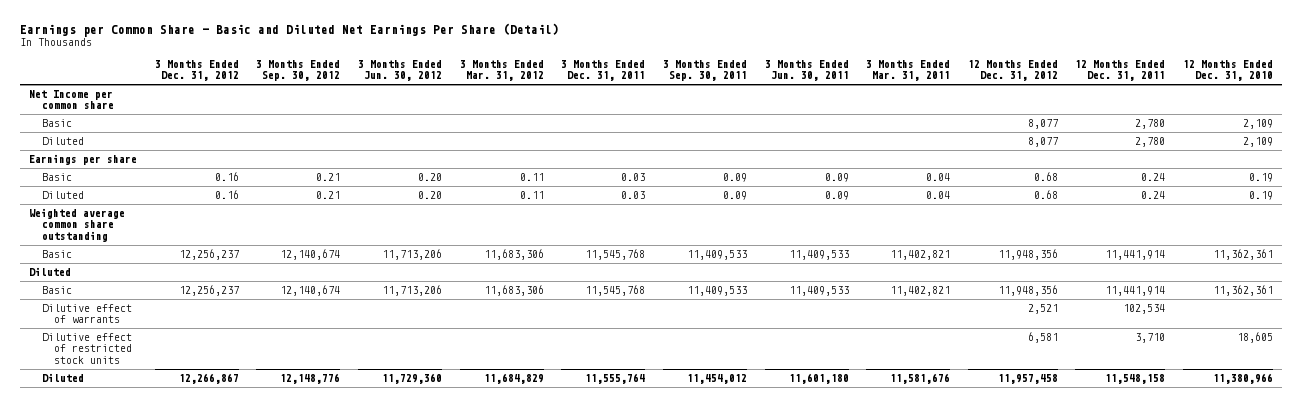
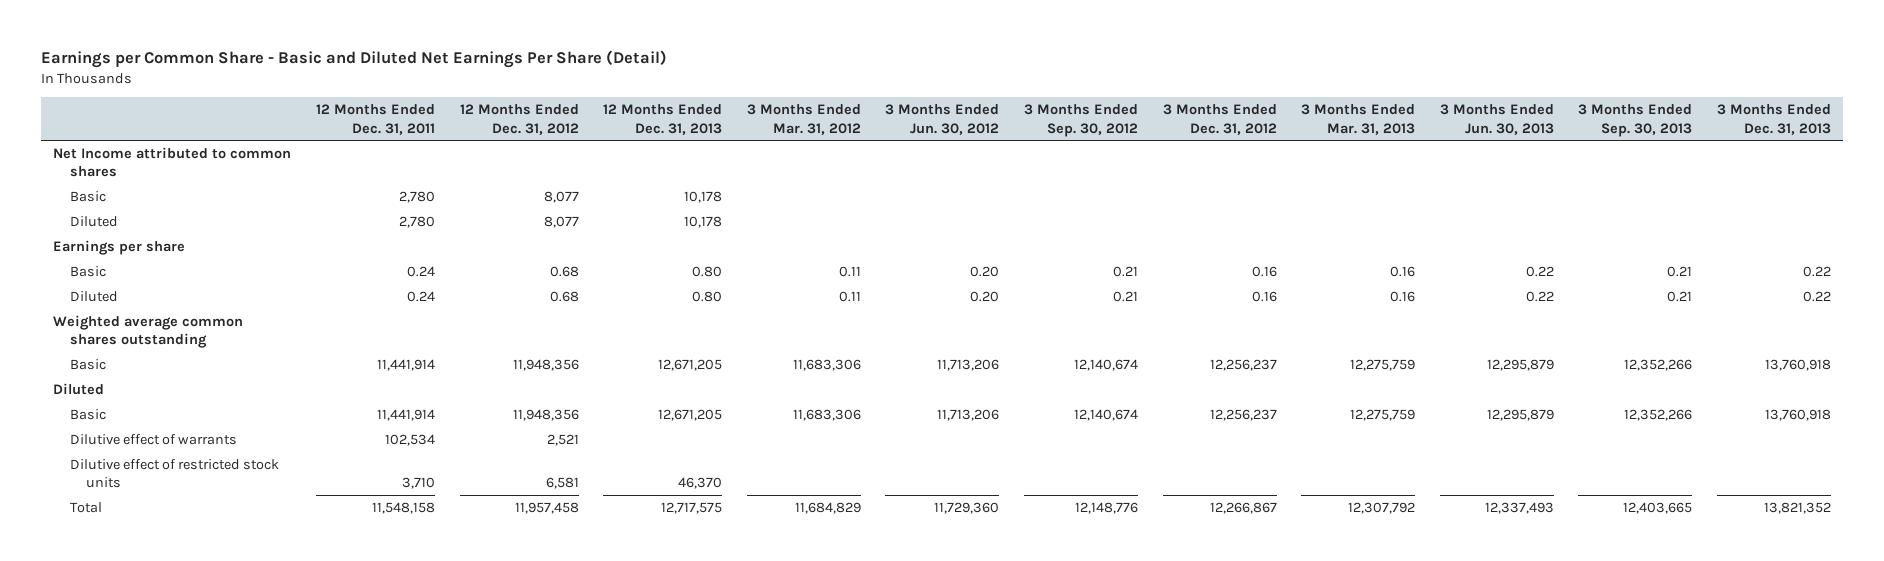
[561,60,646,82] 3 Months Ended Dec. 31, 2011 -> none
[662,60,747,82] 3 Months Ended Sep. 30, 2011 -> none
[764,60,849,82] 3 Months Ended Jun. 30, 2011 -> none
[866,60,951,82] 3 Months Ended Mar. 31, 2011 -> none
[1183,60,1274,82] 12 Months Ended Dec. 31, 2010 -> none
none -> [603,104,723,135] 12 Months Ended Dec. 31, 2013
none -> [1301,104,1416,135] 3 Months Ended Mar. 31, 2013
none -> [1439,104,1554,135] 3 Months Ended Jun. 30, 2013
none -> [1578,104,1693,137] 3 Months Ended Sep. 30, 2013
none -> [1717,104,1832,135] 3 Months Ended Dec. 31, 2013
[29,90,114,110] Net Income per common share -> [53,146,292,178] Net Income attributed to common shares
[29,208,126,242] Weighted average common share outstanding -> [53,314,244,349] Weighted average common shares outstanding
[41,373,84,383] Diluted -> [69,501,102,513] Total

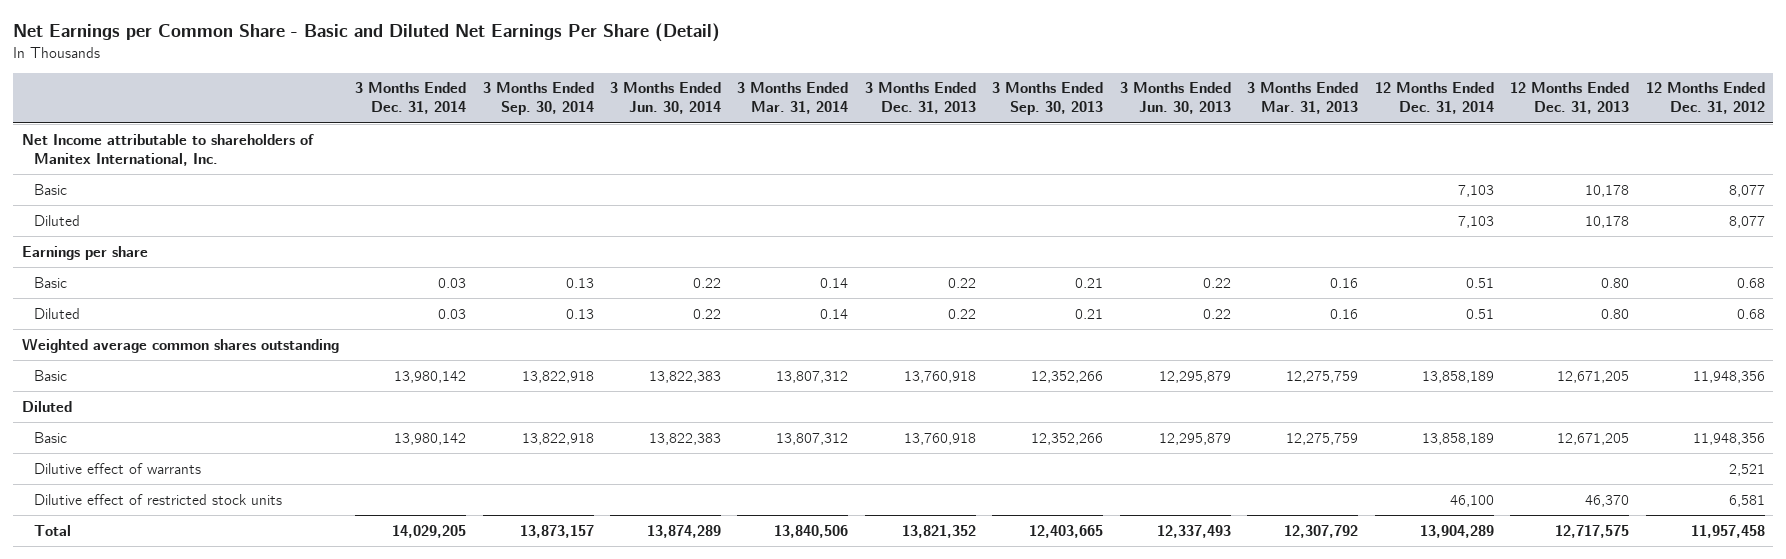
[41,50,668,69] Earnings per Common Share - Basic and Diluted Net Earnings Per Share (Detail) -> [13,23,721,43] Net Earnings per Common Share - Basic and Diluted Net Earnings Per Share (Detail)
[315,104,435,135] 12 Months Ended Dec. 31, 2011 -> none
[746,104,861,135] 3 Months Ended Mar. 31, 2012 -> none
[885,104,1000,135] 3 Months Ended Jun. 30, 2012 -> none
[1024,104,1139,137] 3 Months Ended Sep. 30, 2012 -> none
[1162,104,1277,135] 3 Months Ended Dec. 31, 2012 -> none
none -> [355,82,467,115] 3 Months Ended Dec. 31, 2014
none -> [482,82,594,116] 3 Months Ended Sep. 30, 2014
none -> [610,82,722,115] 3 Months Ended Jun. 30, 2014
none -> [737,82,849,115] 3 Months Ended Mar. 31, 2014
none -> [1374,82,1494,115] 12 Months Ended Dec. 31, 2014
[53,146,292,178] Net Income attributed to common shares -> [21,133,314,166] Net Income attributable to shareholders of Manitex International, Inc.

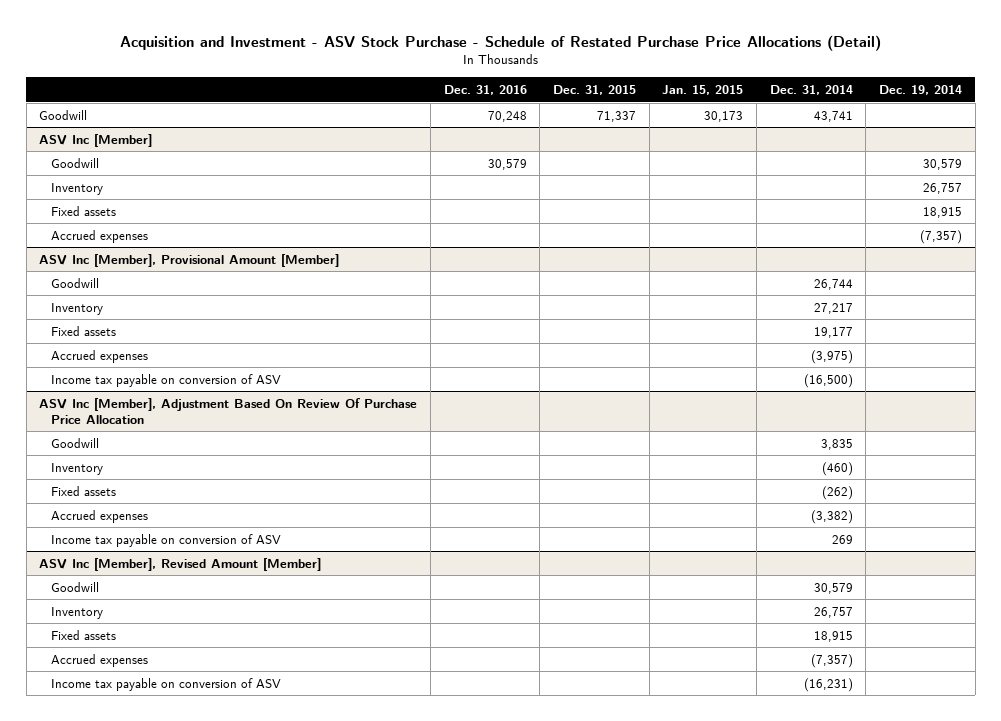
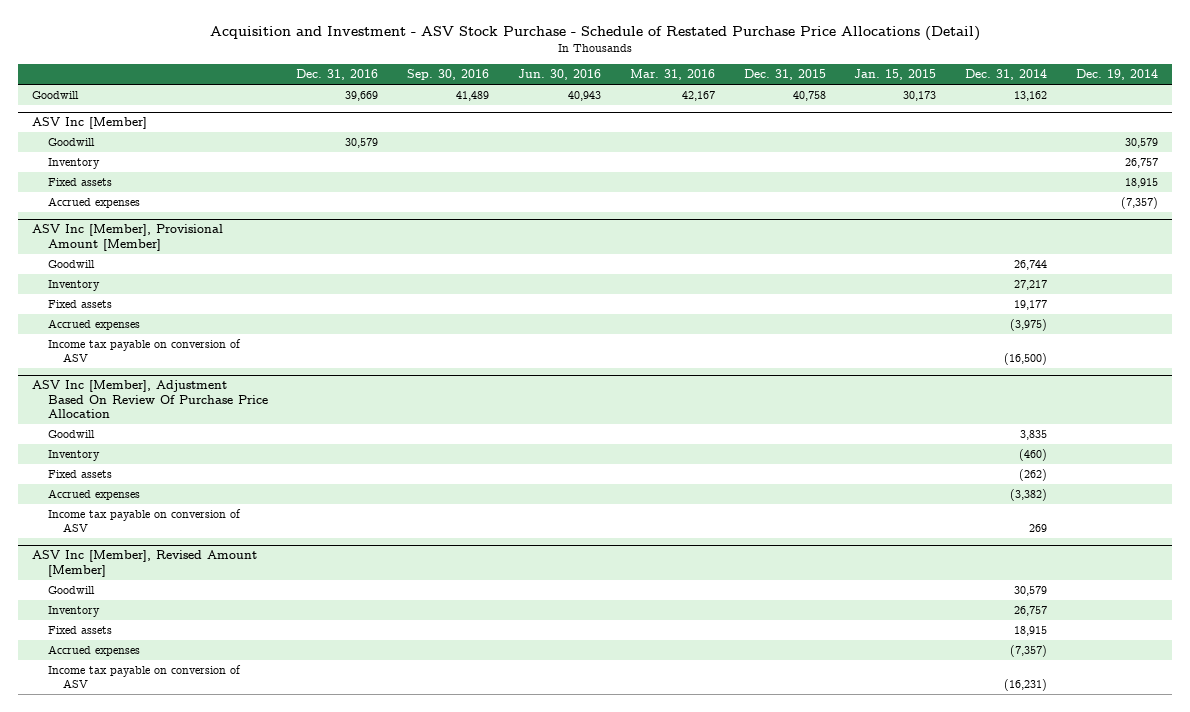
none -> [407,69,490,81] Sep. 30, 2016
none -> [518,69,602,81] Jun. 30, 2016
none -> [629,69,715,81] Mar. 31, 2016
[487,110,527,122] 70,248 -> [345,91,379,102] 39,669
[597,110,637,122] 71,337 -> [792,91,826,102] 40,758
[813,110,853,122] 43,741 -> [1014,91,1048,102] 13,162

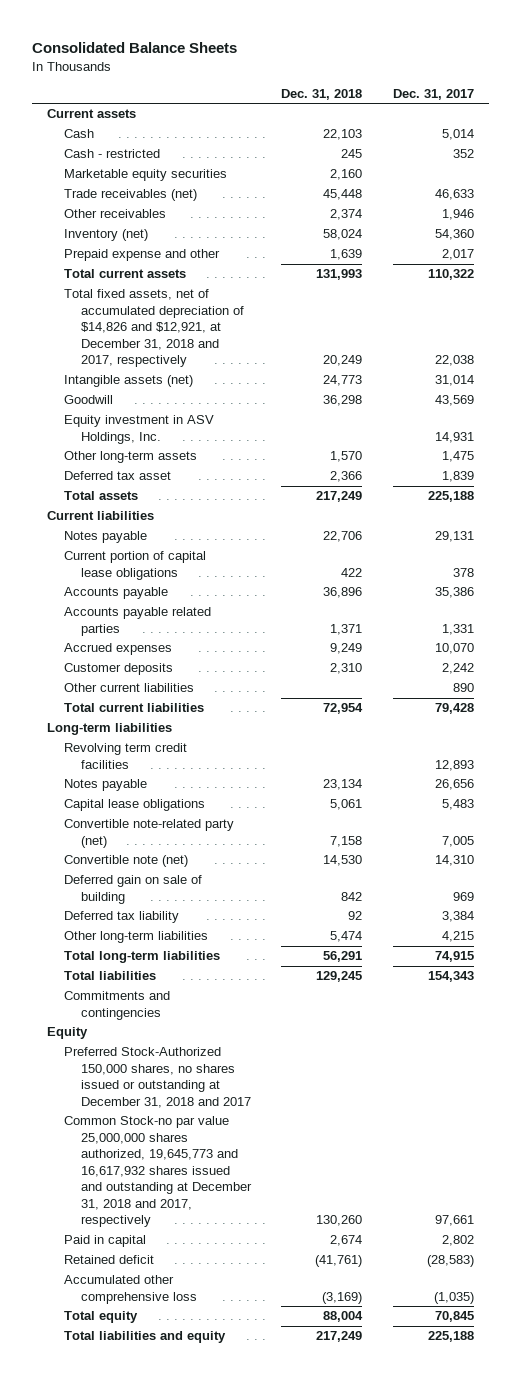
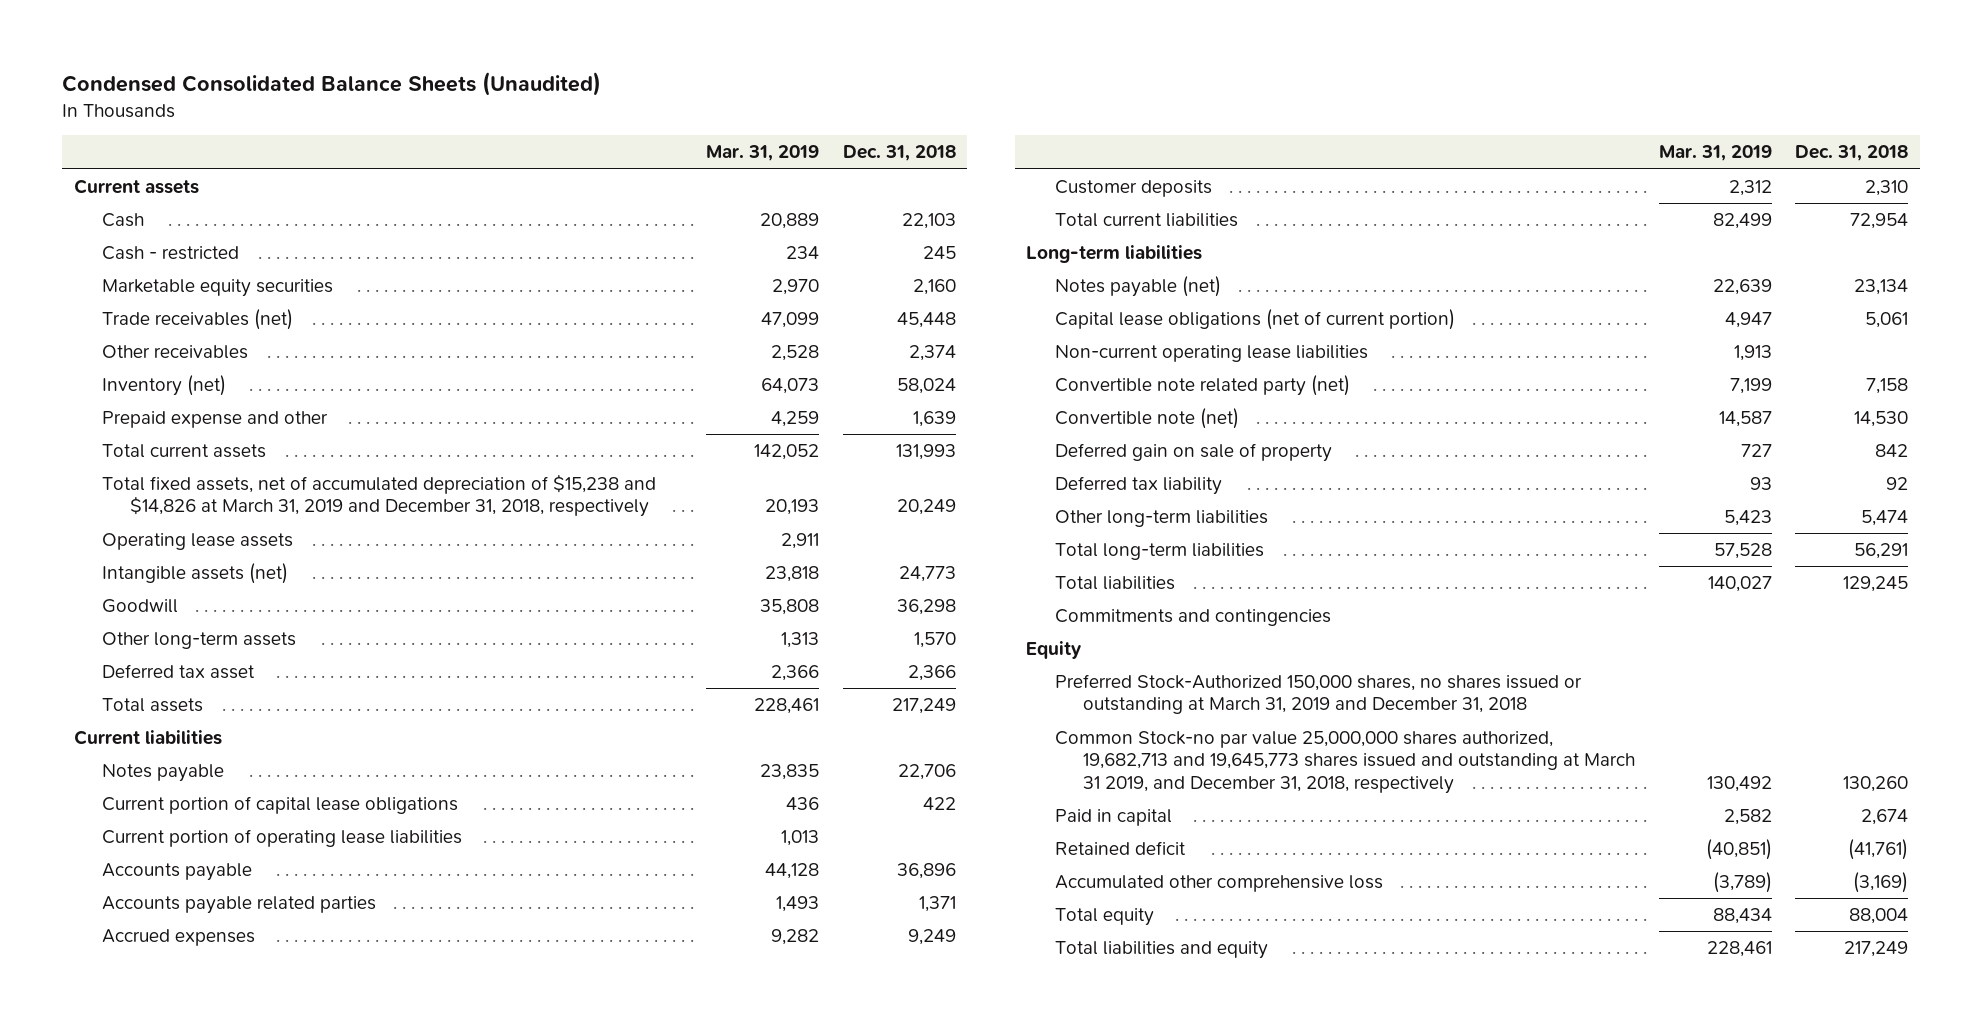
[32,41,238,53] Consolidated Balance Sheets -> [61,72,601,97] Condensed Consolidated Balance Sheets (Unaudited)
[392,89,474,101] Dec. 31, 2017 -> none
none -> [705,145,819,162] Mar. 31, 2019
[64,289,245,368] Total fixed assets, net of accumulated depreciation of $14,826 and $12,921, at December 31, 2018 and 2017, respectively -> [101,474,656,518] Total fixed assets, net of accumulated depreciation of $15,238 and $14,826 at March 31, 2019 and December 31, 2018, respectively
none -> [101,533,293,551] Operating lease assets
[64,415,215,444] Equity investment in ASV Holdings, Inc. -> none
none -> [101,829,462,848] Current portion of operating lease liabilities
[64,683,195,693] Other current liabilities -> none
[64,743,188,769] Revolving term credit facilities -> none
[64,779,148,792] Notes payable -> [1054,276,1221,298] Notes payable (net)
[64,799,206,812] Capital lease obligations -> [1054,309,1455,331] Capital lease obligations (net of current portion)
none -> [1054,345,1368,363] Non-current operating lease liabilities
[64,819,235,848] Convertible note-related party (net) -> [1054,375,1350,397] Convertible note related party (net)
[64,875,203,904] Deferred gain on sale of building -> [1054,443,1332,463] Deferred gain on sale of property
[64,1047,252,1108] Preferred Stock-Authorized 150,000 shares, no shares issued or outstanding at December 31, 2018 and 2017 -> [1054,674,1582,715] Preferred Stock-Authorized 150,000 shares, no shares issued or outstanding at March 31, 2019 and December 31, 2018
[64,1116,253,1228] Common Stock-no par value 25,000,000 shares authorized, 19,645,773 and 16,617,932 shares issued and outstanding at December 31, 2018 and 2017, respectively -> [1054,731,1635,794] Common Stock-no par value 25,000,000 shares authorized, 19,682,713 and 19,645,773 shares issued and outstanding at March 31 2019, and December 31, 2018, respectively

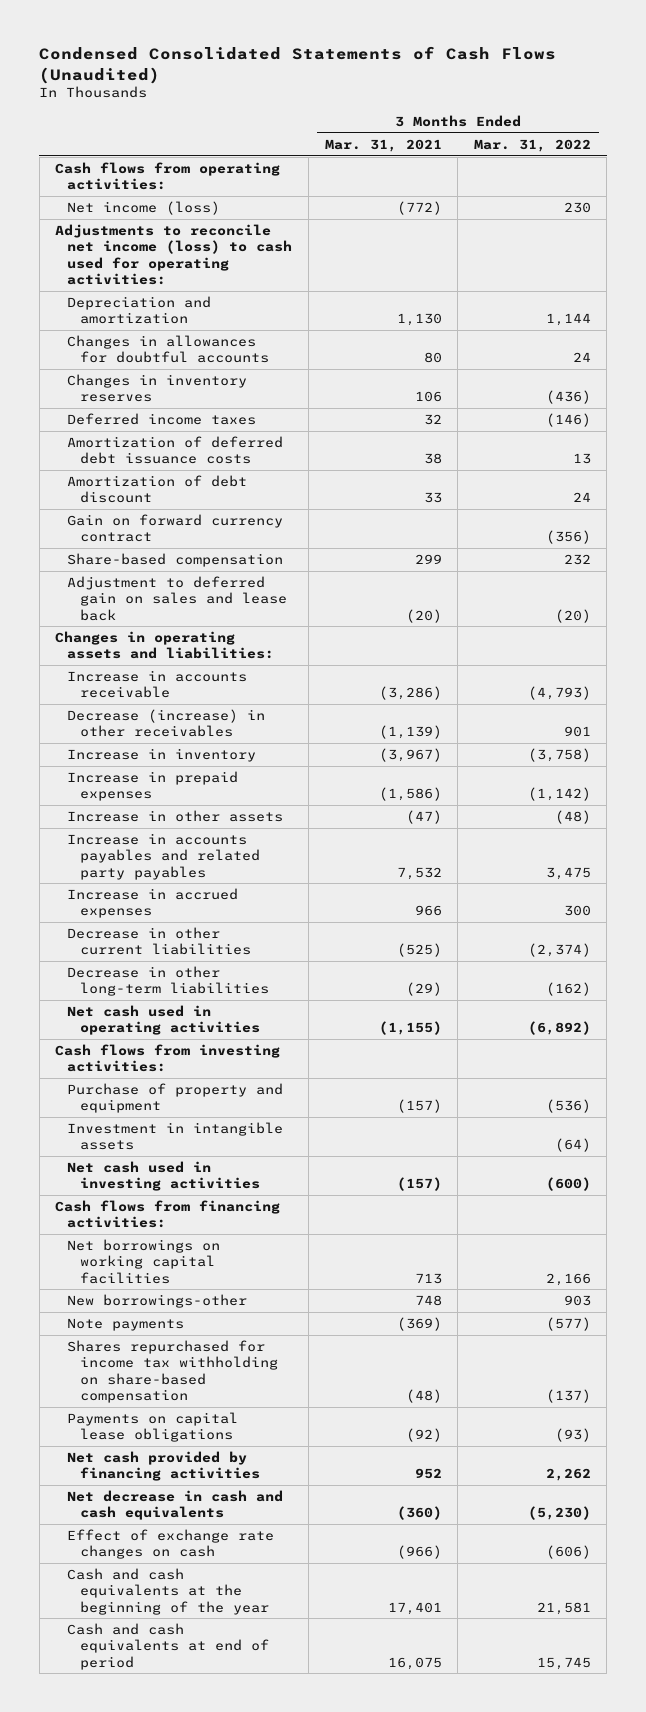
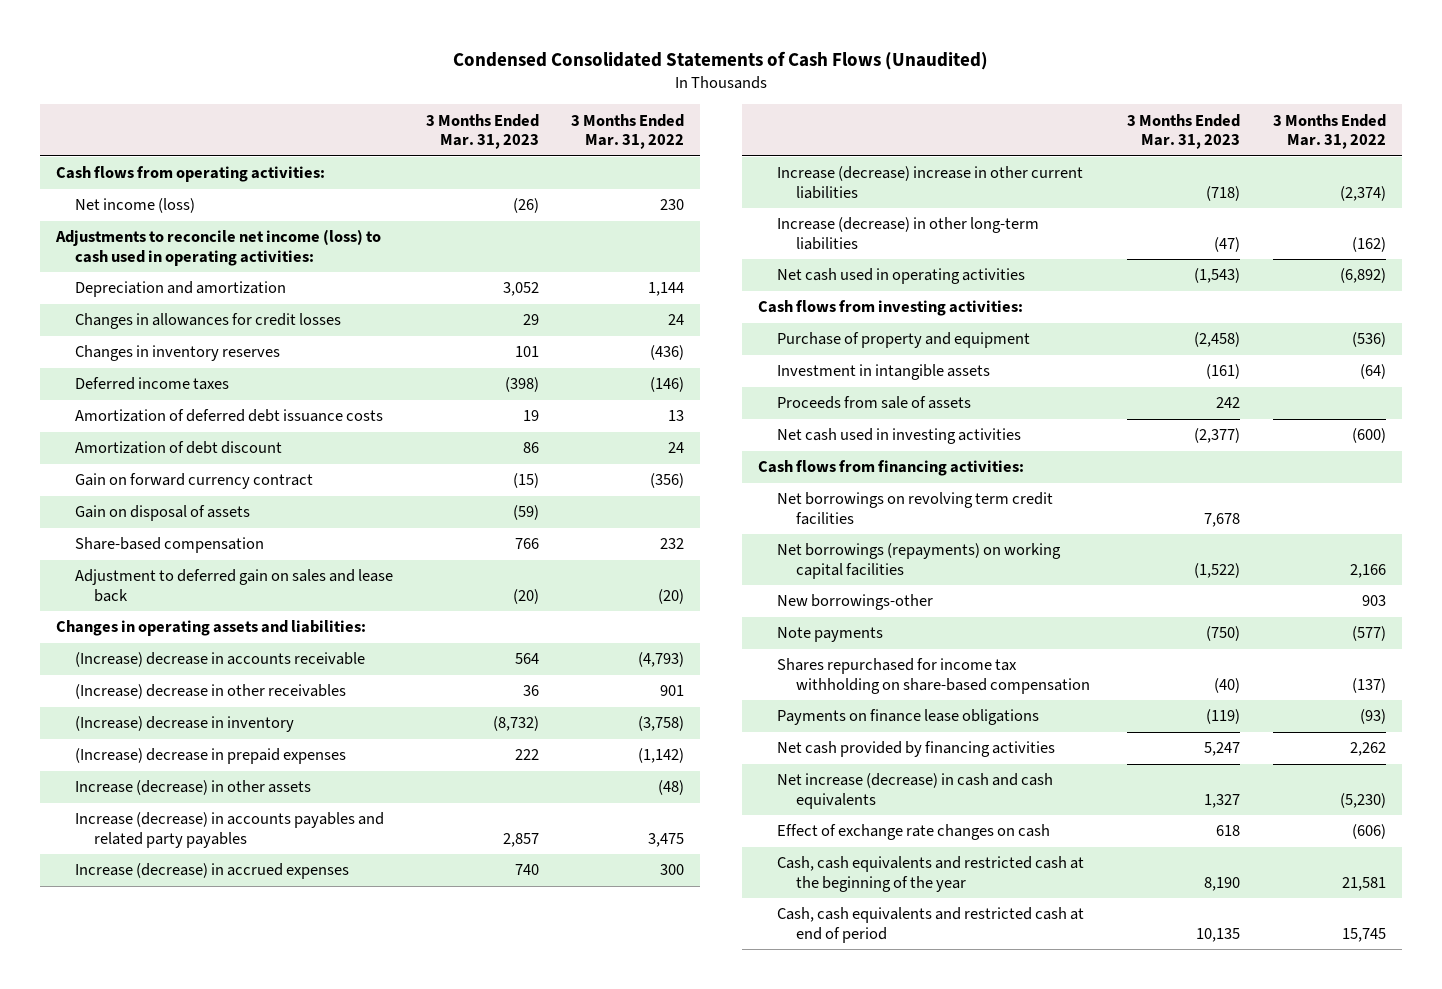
[324,138,442,152] Mar. 31, 2021 -> none
none -> [425,113,539,150] 3 Months Ended Mar. 31, 2023
[55,223,293,285] Adjustments to reconcile net income (loss) to cash used for operating activities: -> [55,229,382,266] Adjustments to reconcile net income (loss) to cash used in operating activities:
[67,334,269,364] Changes in allowances for doubtful accounts -> [75,313,342,330] Changes in allowances for credit losses
none -> [75,505,251,522] Gain on disposal of assets
[67,669,248,699] Increase in accounts receivable -> [75,652,366,668] (Increase) decrease in accounts receivable
[67,708,266,738] Decrease (increase) in other receivables -> [75,684,347,700] (Increase) decrease in other receivables
[67,747,257,762] Increase in inventory -> [75,716,295,733] (Increase) decrease in inventory
[67,770,239,802] Increase in prepaid expenses -> [75,748,347,765] (Increase) decrease in prepaid expenses
[67,809,284,822] Increase in other assets -> [75,780,312,796] Increase (decrease) in other assets
[67,832,260,880] Increase in accounts payables and related party payables -> [75,812,385,848] Increase (decrease) in accounts payables and related party payables
[67,887,239,919] Increase in accrued expenses -> [75,863,350,880] Increase (decrease) in accrued expenses
[67,926,251,956] Decrease in other current liabilities -> [776,166,1083,199] Increase (decrease) increase in other current liabilities
[67,965,269,997] Decrease in other long-term liabilities -> [776,217,1039,250] Increase (decrease) in other long-term liabilities
none -> [776,396,971,410] Proceeds from sale of assets
none -> [776,492,1053,525] Net borrowings on revolving term credit facilities
[67,1238,221,1284] Net borrowings on working capital facilities -> [776,543,1061,579] Net borrowings (repayments) on working capital facilities
[67,1411,239,1443] Payments on capital lease obligations -> [776,709,1039,726] Payments on finance lease obligations
[67,1489,284,1521] Net decrease in cash and cash equivalents -> [776,773,1053,809] Net increase (decrease) in cash and cash equivalents
[67,1567,269,1615] Cash and cash equivalents at the beginning of the year -> [776,856,1084,892] Cash, cash equivalents and restricted cash at the beginning of the year
[67,1622,269,1670] Cash and cash equivalents at end of period -> [776,907,1084,943] Cash, cash equivalents and restricted cash at end of period

